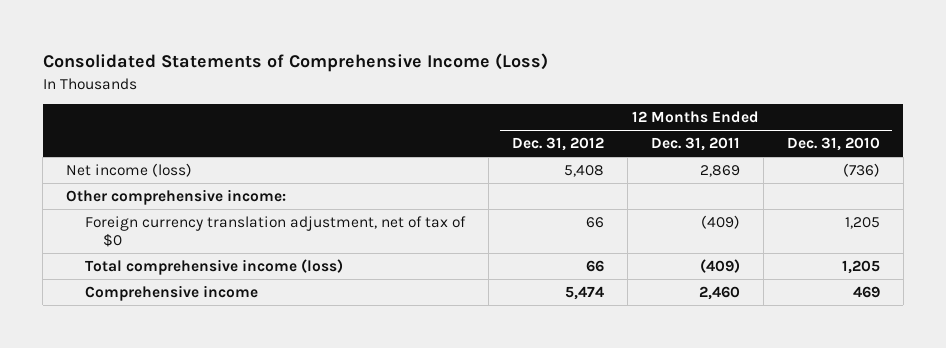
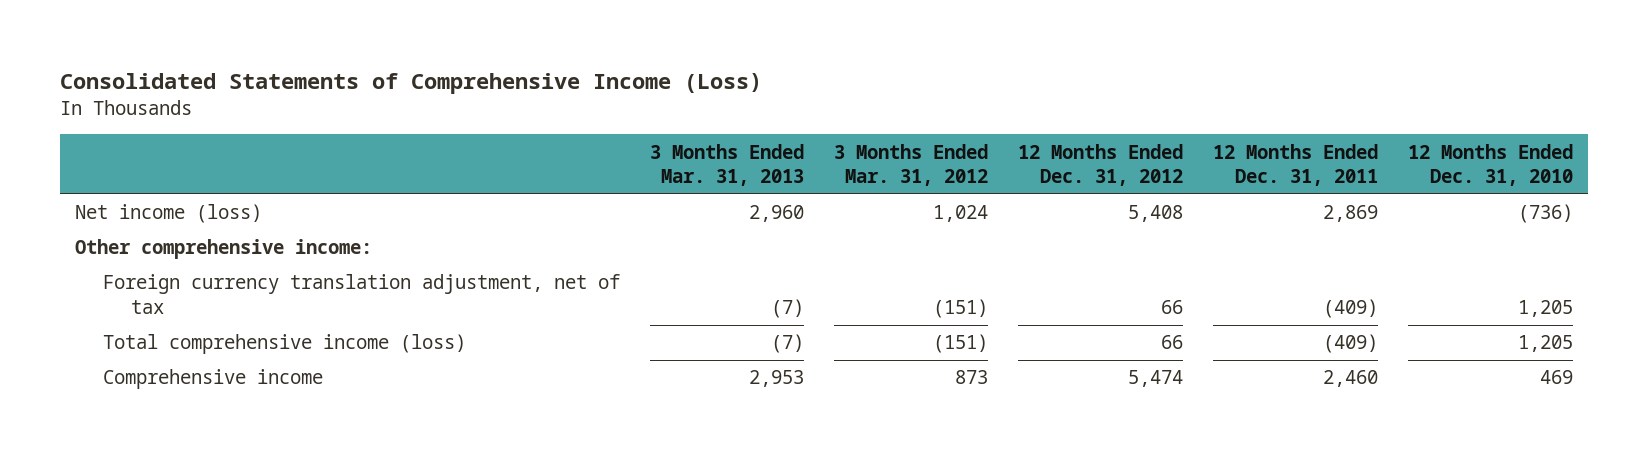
none -> [649,143,804,187] 3 Months Ended Mar. 31, 2013
none -> [833,143,988,187] 3 Months Ended Mar. 31, 2012
[84,215,466,248] Foreign currency translation adjustment, net of tax of $0 -> [103,274,621,314] Foreign currency translation adjustment, net of tax

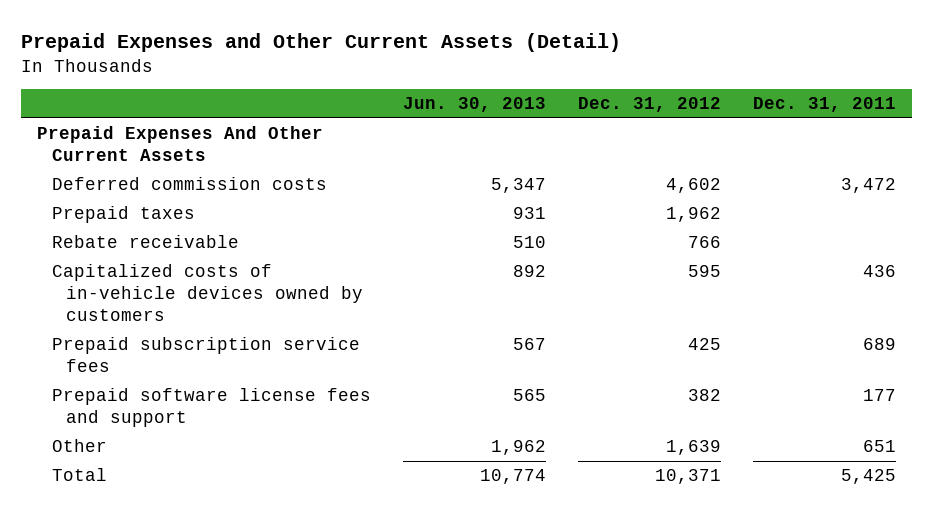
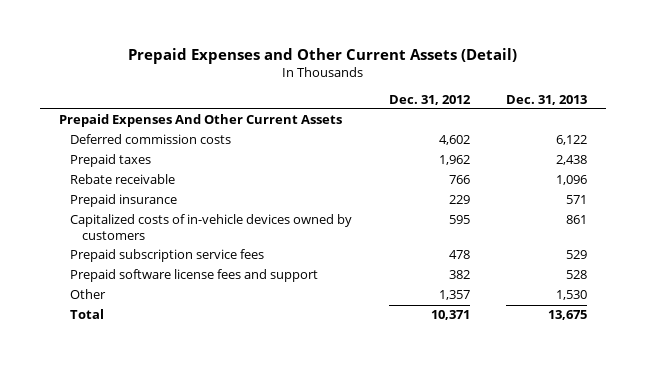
[402,97,546,113] Jun. 30, 2013 -> none
[753,97,897,113] Dec. 31, 2011 -> none
none -> [506,94,588,105] Dec. 31, 2013
none -> [70,194,178,208] Prepaid insurance
[687,338,721,351] 425 -> [448,250,470,260] 478
[665,440,721,456] 1,639 -> [438,290,470,301] 1,357

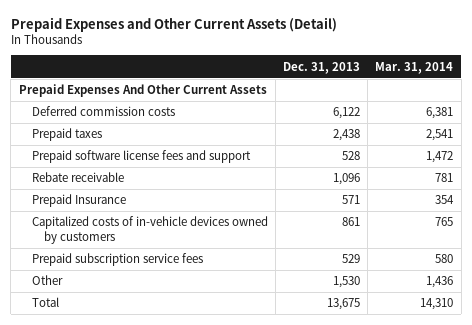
[388,94,471,105] Dec. 31, 2012 -> none
none -> [375,61,454,74] Mar. 31, 2014
[70,269,319,283] Prepaid software license fees and support -> [31,150,251,164] Prepaid software license fees and support
[70,194,178,208] Prepaid insurance -> [31,194,126,208] Prepaid Insurance

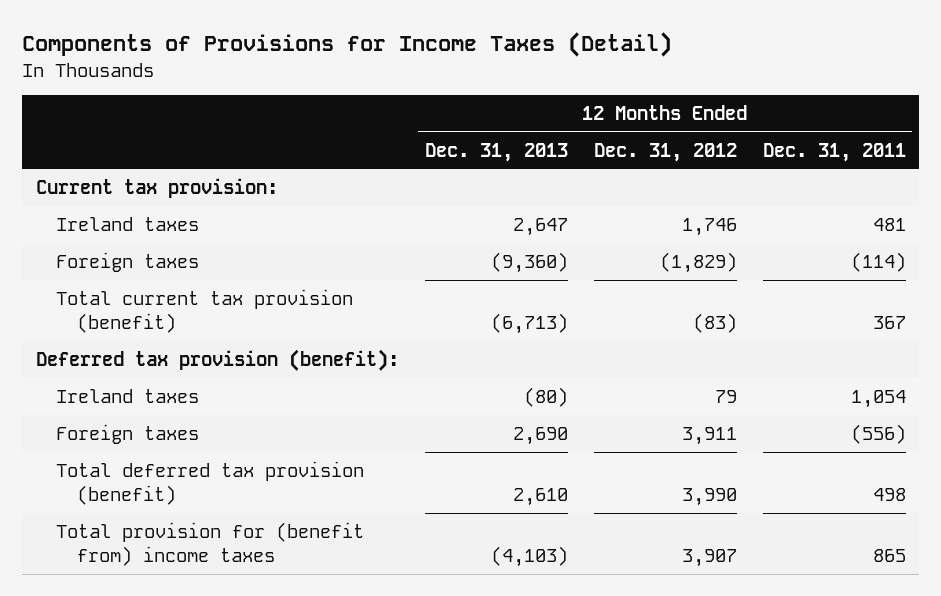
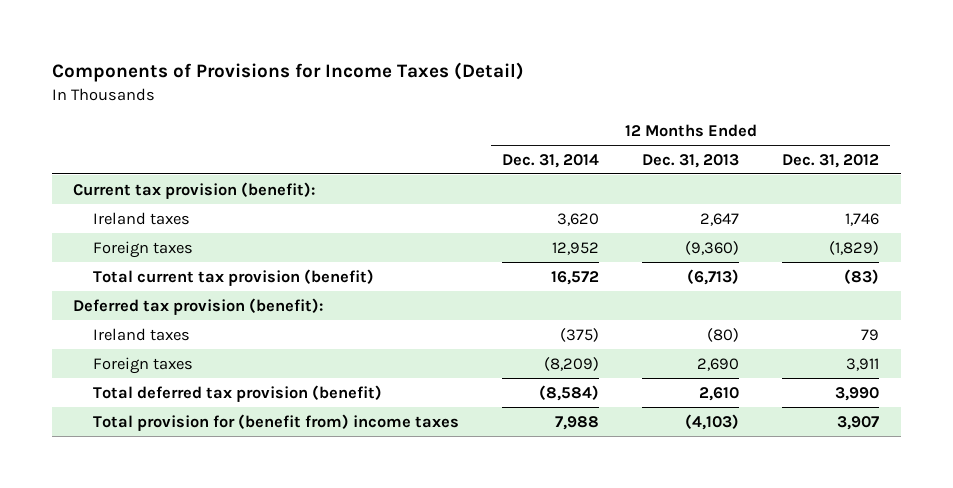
[762,142,906,162] Dec. 31, 2011 -> none
none -> [502,153,600,168] Dec. 31, 2014
[35,177,278,198] Current tax provision: -> [73,181,316,199] Current tax provision (benefit):

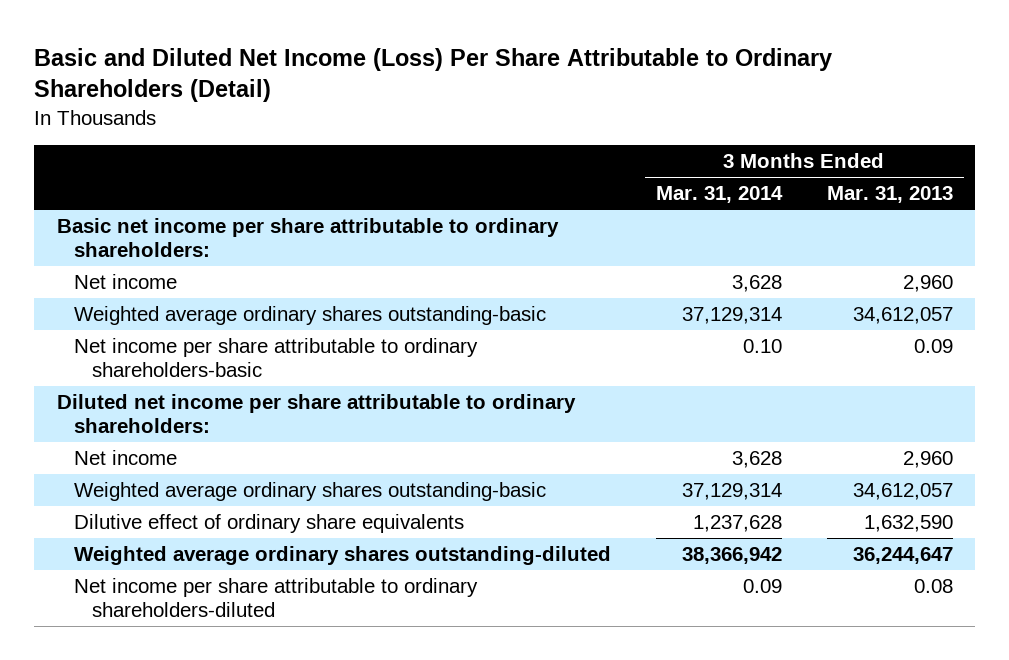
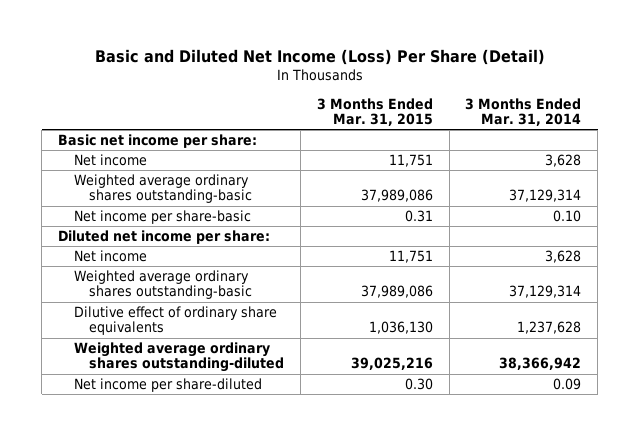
[34,47,833,103] Basic and Diluted Net Income (Loss) Per Share Attributable to Ordinary Shareholders (Detail) -> [94,49,545,66] Basic and Diluted Net Income (Loss) Per Share (Detail)
[826,186,953,204] Mar. 31, 2013 -> none
none -> [316,97,433,127] 3 Months Ended Mar. 31, 2015
[56,218,559,257] Basic net income per share attributable to ordinary shareholders: -> [58,133,258,148] Basic net income per share:
[74,338,479,377] Net income per share attributable to ordinary shareholders-basic -> [73,209,251,224] Net income per share-basic
[56,394,576,433] Diluted net income per share attributable to ordinary shareholders: -> [58,229,271,244] Diluted net income per share:
[74,578,479,617] Net income per share attributable to ordinary shareholders-diluted -> [73,377,262,392] Net income per share-diluted

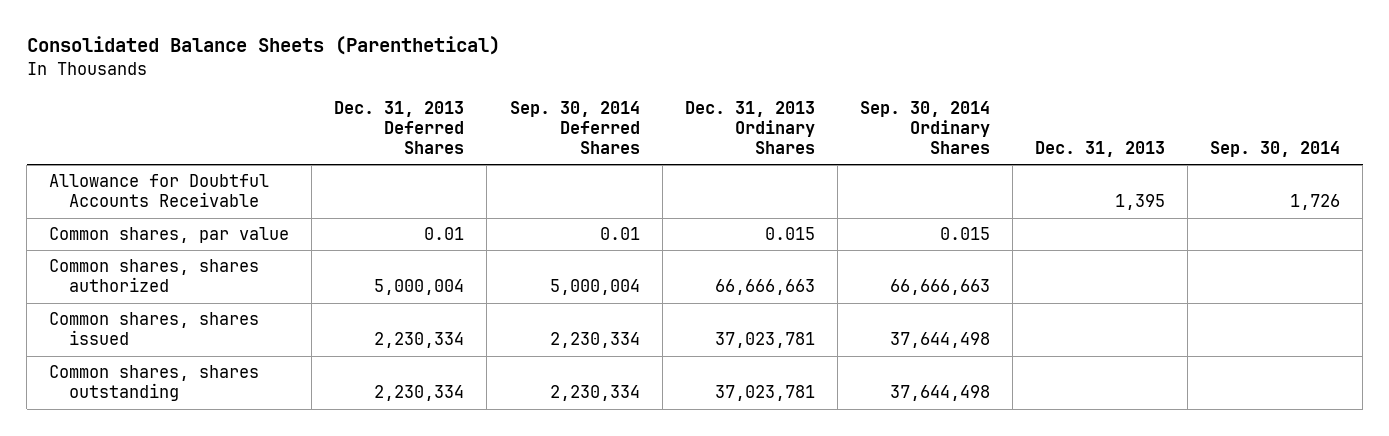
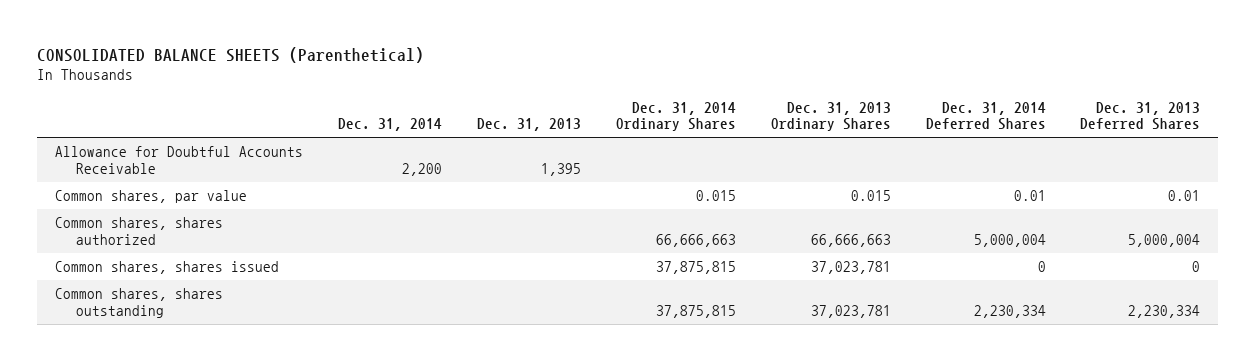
[26,36,500,56] Consolidated Balance Sheets (Parenthetical) -> [37,46,425,63] CONSOLIDATED BALANCE SHEETS (Parenthetical)
[509,100,640,155] Sep. 30, 2014 Deferred Shares -> none
[859,100,990,155] Sep. 30, 2014 Ordinary Shares -> none
[1210,141,1341,158] Sep. 30, 2014 -> none
none -> [337,118,442,132] Dec. 31, 2014
none -> [615,101,736,132] Dec. 31, 2014 Ordinary Shares
none -> [925,101,1046,131] Dec. 31, 2014 Deferred Shares
[374,332,465,349] 2,230,334 -> [1192,261,1201,273] 0

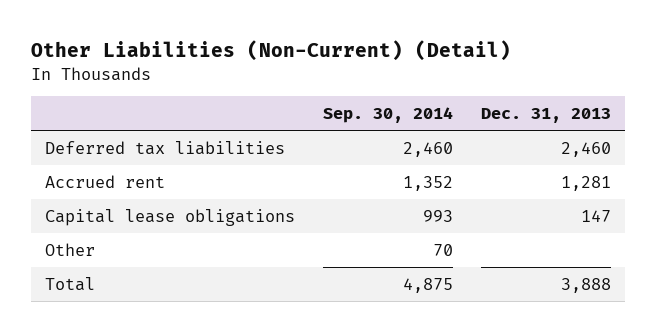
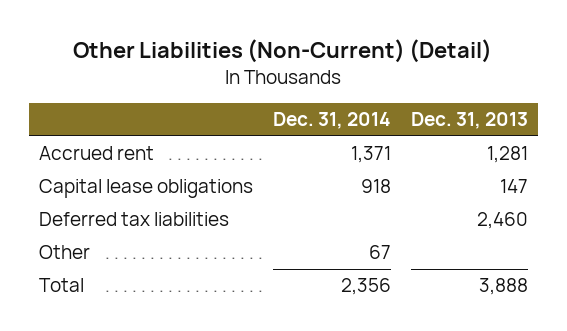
[323,107,454,124] Sep. 30, 2014 -> none
none -> [272,112,391,130] Dec. 31, 2014
[45,140,286,155] Deferred tax liabilities -> [38,212,229,227] Deferred tax liabilities

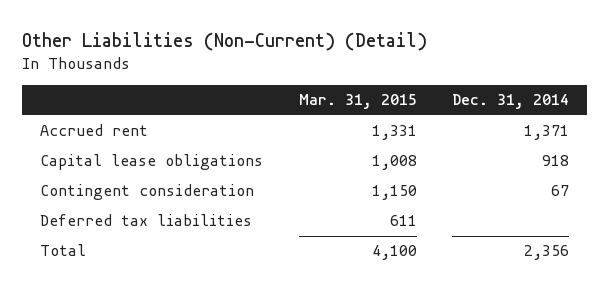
[410,112,528,130] Dec. 31, 2013 -> none
none -> [298,94,417,110] Mar. 31, 2015
none -> [39,184,254,201] Contingent consideration
[38,245,90,260] Other -> none

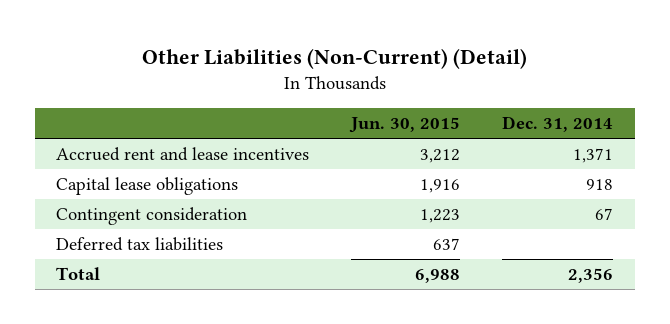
[298,94,417,110] Mar. 31, 2015 -> none
none -> [349,116,461,133] Jun. 30, 2015
[39,124,148,137] Accrued rent -> [56,147,310,162] Accrued rent and lease incentives

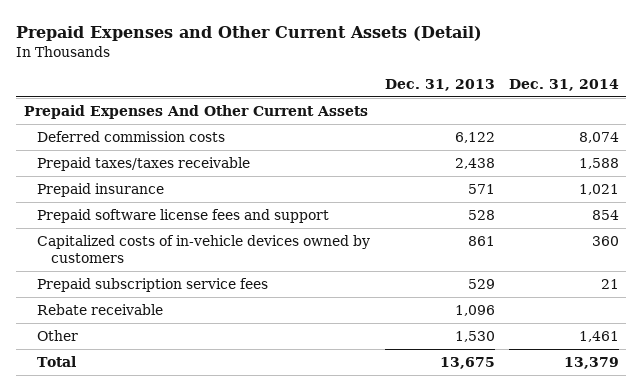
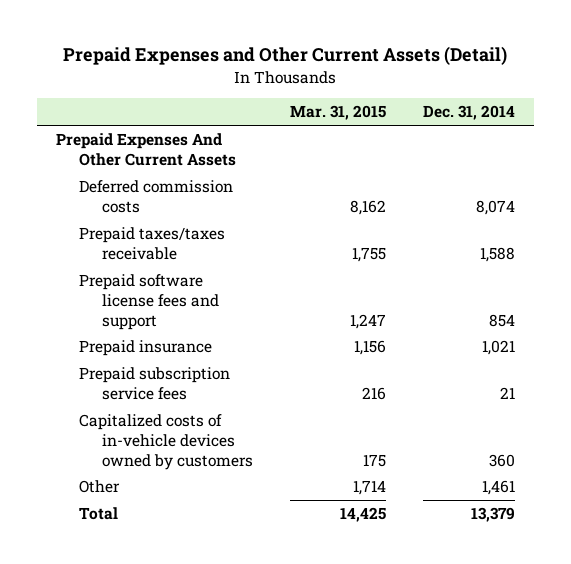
[384,78,495,91] Dec. 31, 2013 -> none
none -> [290,105,387,121] Mar. 31, 2015
[37,183,165,198] Prepaid insurance -> [78,340,212,357] Prepaid insurance
[37,304,164,316] Rebate receivable -> none
[37,235,371,263] Capitalized costs of in-vehicle devices owned by customers -> [78,414,253,470] Capitalized costs of in-vehicle devices owned by customers

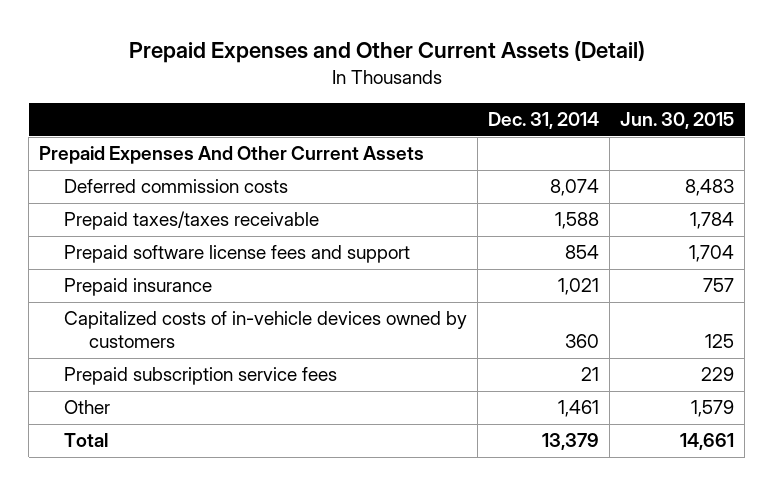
[290,105,387,121] Mar. 31, 2015 -> none
none -> [620,112,735,130] Jun. 30, 2015
[78,367,230,400] Prepaid subscription service fees -> [64,367,338,386] Prepaid subscription service fees

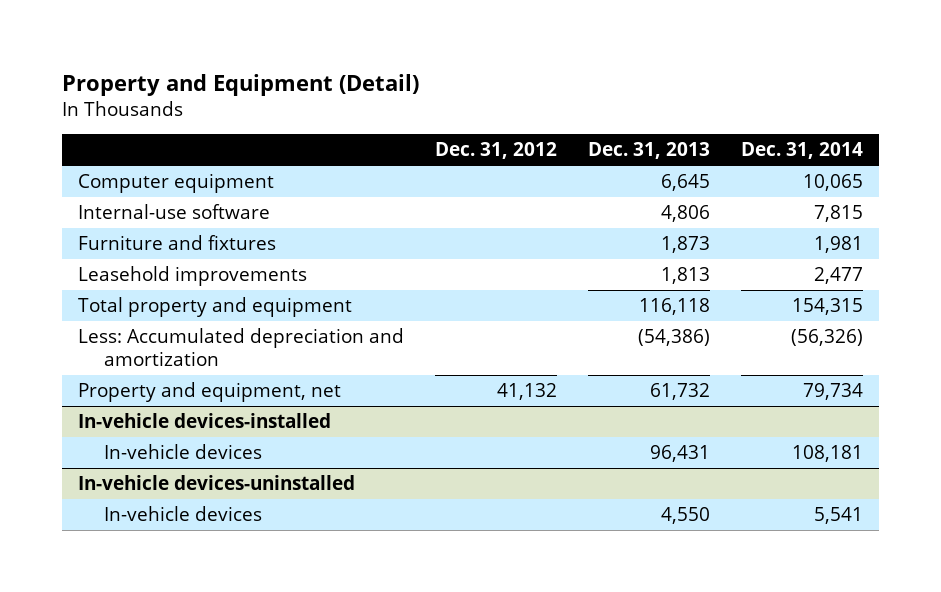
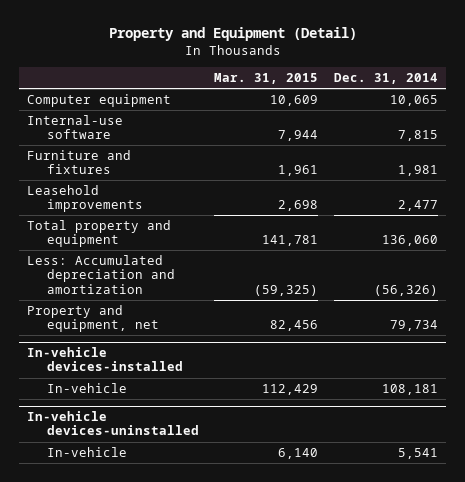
[434,142,557,160] Dec. 31, 2012 -> none
[588,142,711,160] Dec. 31, 2013 -> none
none -> [214,73,319,85] Mar. 31, 2015
[792,298,864,316] 154,315 -> [381,235,438,247] 136,060
[104,444,263,460] In-vehicle devices -> [46,382,127,393] In-vehicle
[104,506,263,522] In-vehicle devices -> [46,446,127,457] In-vehicle

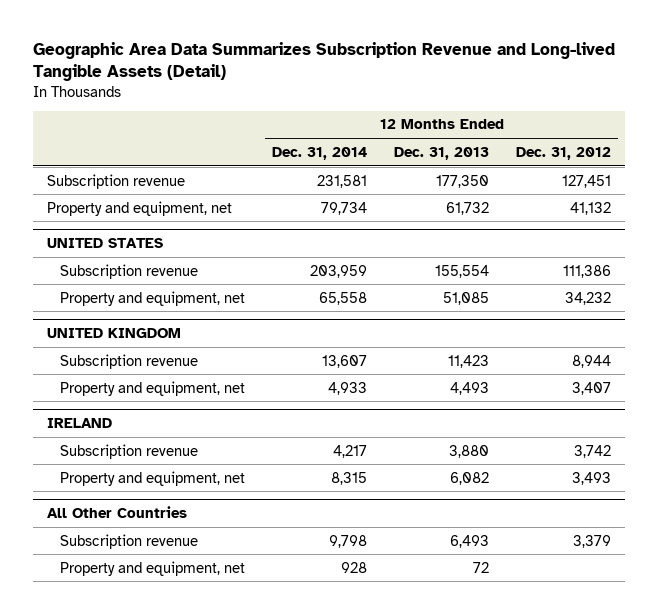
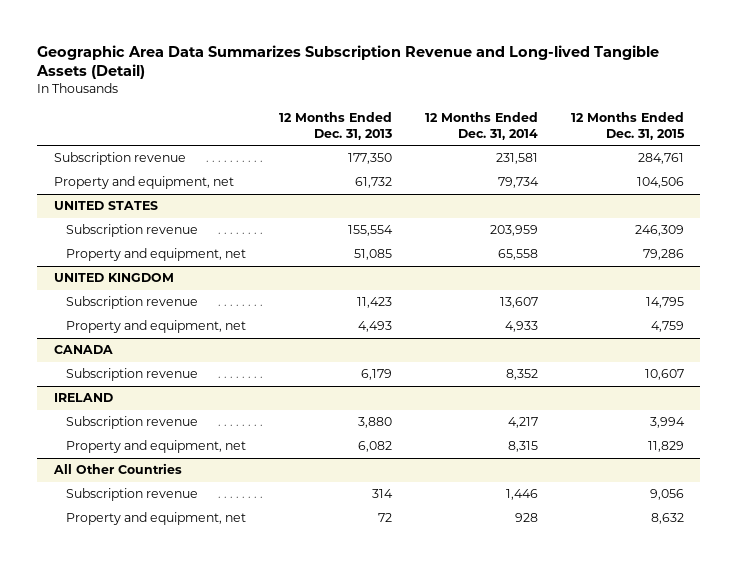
[516,146,612,160] Dec. 31, 2012 -> none
none -> [570,112,685,140] 12 Months Ended Dec. 31, 2015
none -> [53,345,113,355] CANADA
none -> [66,368,199,382] Subscription revenue
[328,534,367,548] 9,798 -> [505,489,538,501] 1,446
[450,534,490,548] 6,493 -> [372,489,394,499] 314

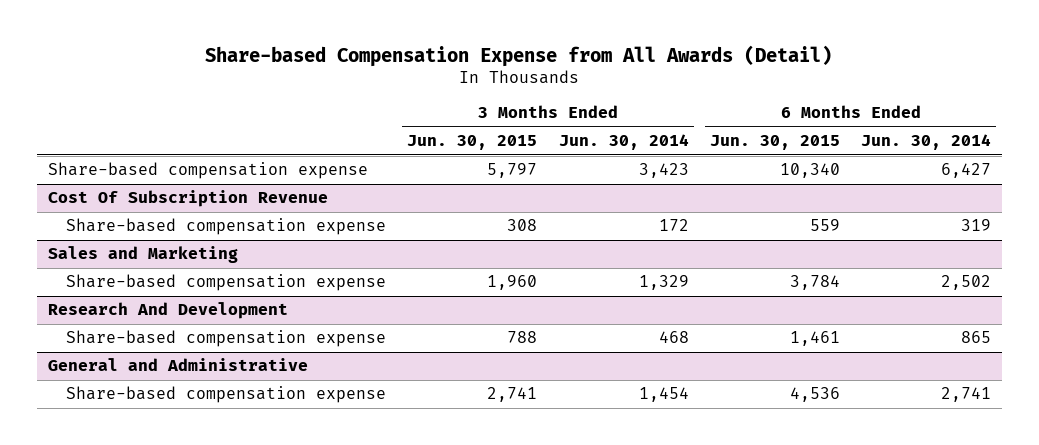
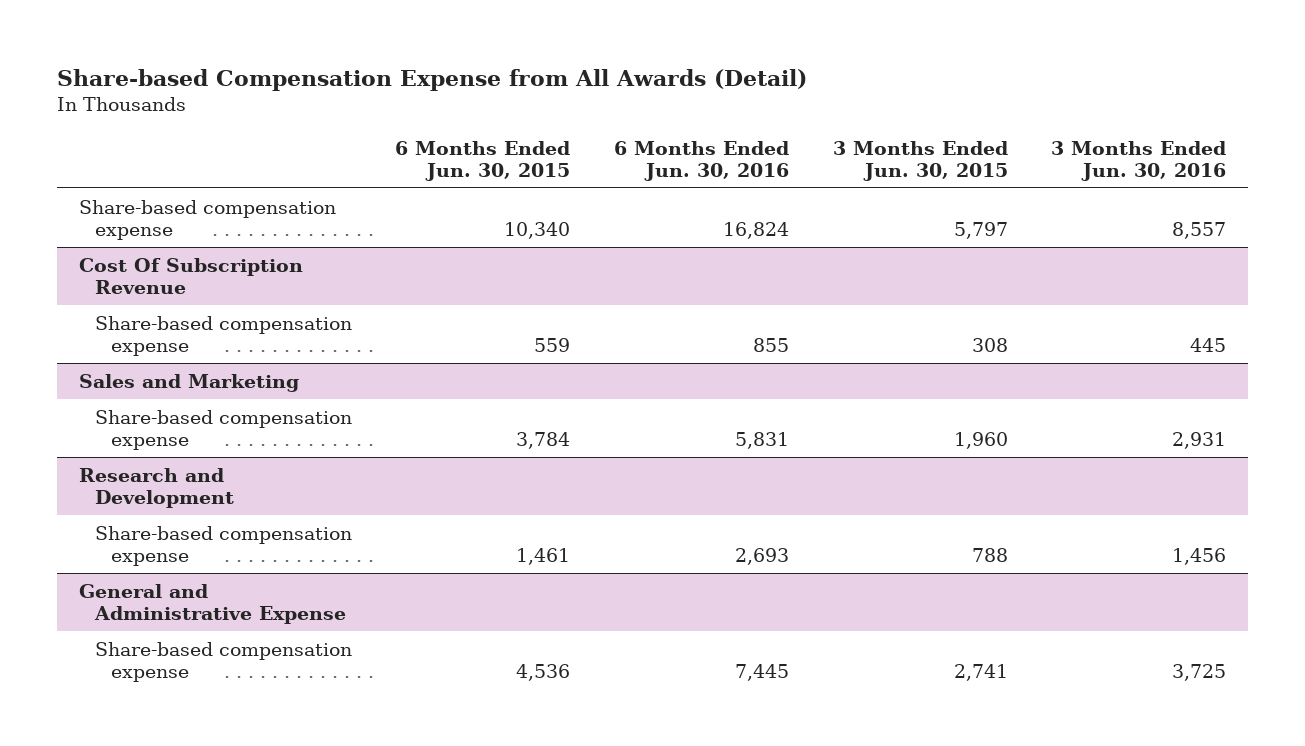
[558,134,689,151] Jun. 30, 2014 -> none
[861,134,992,151] Jun. 30, 2014 -> none
none -> [614,140,790,181] 6 Months Ended Jun. 30, 2016
none -> [1051,140,1227,181] 3 Months Ended Jun. 30, 2016
[47,302,288,320] Research And Development -> [78,467,234,508] Research and Development
[47,358,308,372] General and Administrative -> [78,583,346,624] General and Administrative Expense

